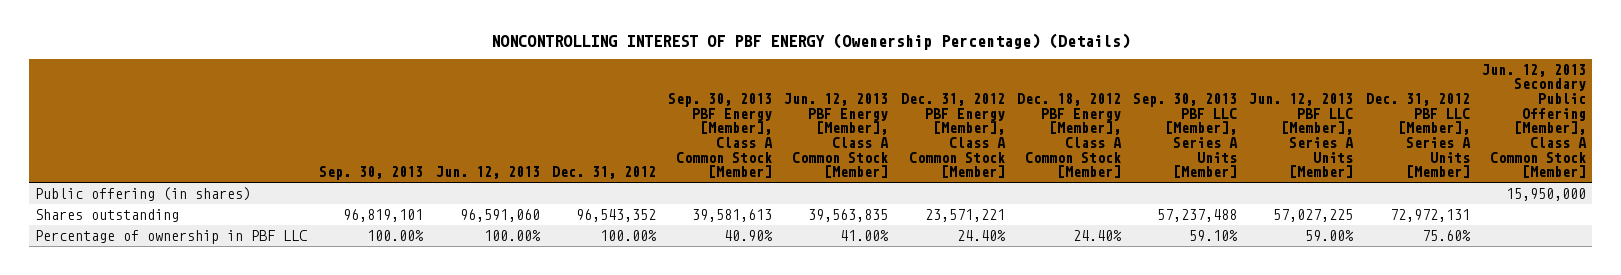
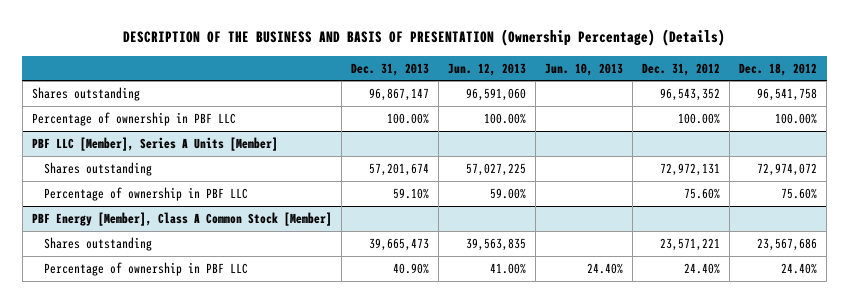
[490,33,1130,51] NONCONTROLLING INTEREST OF PBF ENERGY (Owenership Percentage) (Details) -> [123,29,726,47] DESCRIPTION OF THE BUSINESS AND BASIS OF PRESENTATION (Ownership Percentage) (Details)
[319,166,424,181] Sep. 30, 2013 -> none
[668,93,774,179] Sep. 30, 2013 PBF Energy [Member], Class A Common Stock [Member] -> none
[784,93,890,179] Jun. 12, 2013 PBF Energy [Member], Class A Common Stock [Member] -> none
[900,93,1006,179] Dec. 31, 2012 PBF Energy [Member], Class A Common Stock [Member] -> none
[1016,93,1122,179] Dec. 18, 2012 PBF Energy [Member], Class A Common Stock [Member] -> none
[1133,93,1239,179] Sep. 30, 2013 PBF LLC [Member], Series A Units [Member] -> none
[1249,93,1355,179] Jun. 12, 2013 PBF LLC [Member], Series A Units [Member] -> none
[1365,93,1471,179] Dec. 31, 2012 PBF LLC [Member], Series A Units [Member] -> none
[1481,63,1587,179] Jun. 12, 2013 Secondary Public Offering [Member], Class A Common Stock [Member] -> none
none -> [350,62,429,76] Dec. 31, 2013
none -> [545,62,624,76] Jun. 10, 2013
none -> [739,62,818,76] Dec. 18, 2012
[35,186,252,201] Public offering (in shares) -> none
none -> [31,136,278,151] PBF LLC [Member], Series A Units [Member]
none -> [43,161,152,176] Shares outstanding
none -> [43,186,248,201] Percentage of ownership in PBF LLC
none -> [31,211,332,226] PBF Energy [Member], Class A Common Stock [Member]
none -> [43,236,152,251] Shares outstanding
none -> [43,261,248,276] Percentage of ownership in PBF LLC

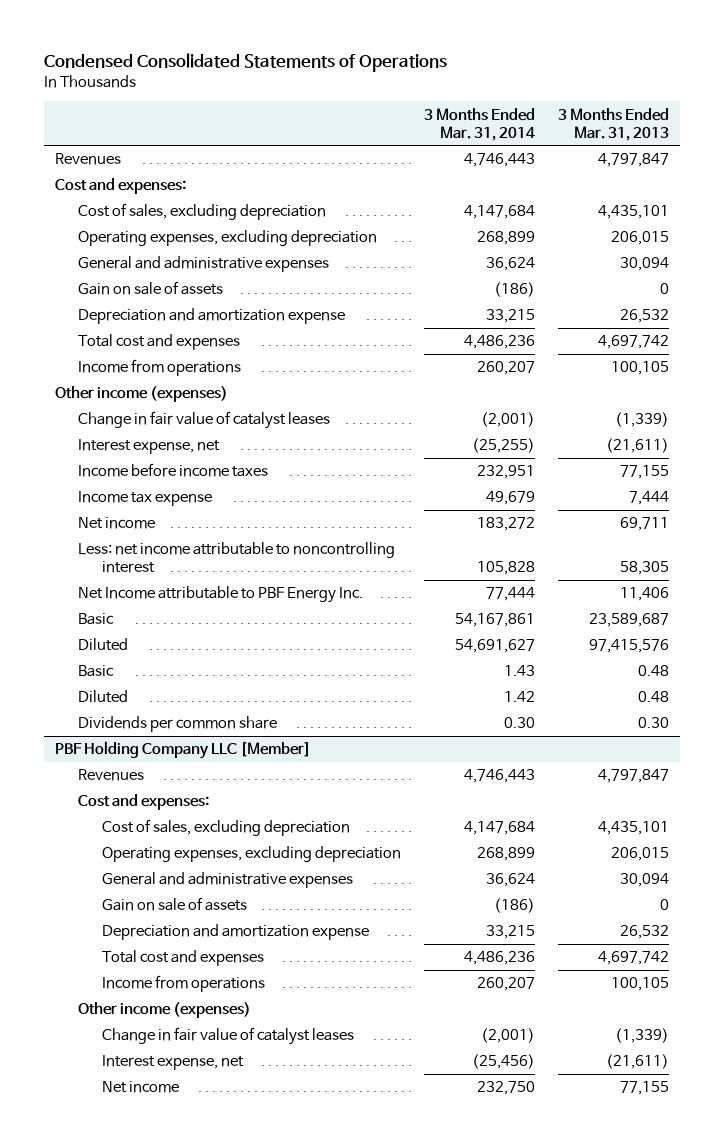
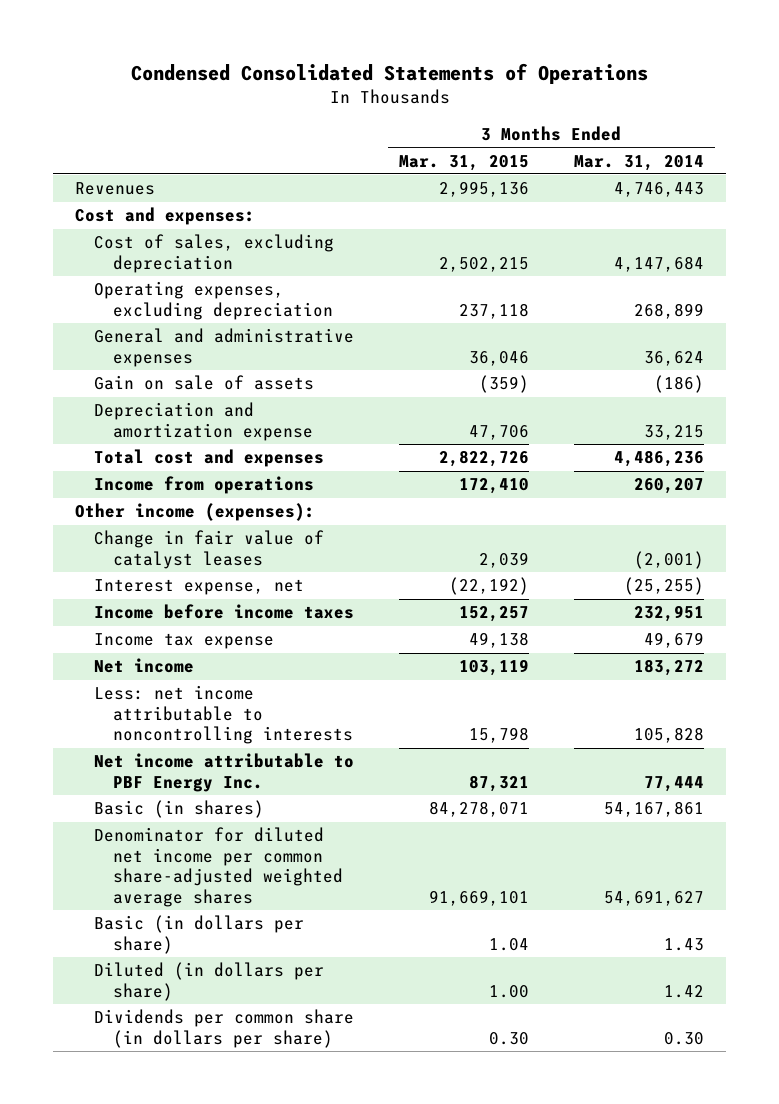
[557,107,669,141] 3 Months Ended Mar. 31, 2013 -> none
none -> [399,154,530,171] Mar. 31, 2015
[55,386,229,403] Other income (expenses) -> [75,503,316,522] Other income (expenses):
[55,741,312,760] PBF Holding Company LLC [Member] -> none
[78,769,145,782] Revenues -> none
[78,794,210,811] Cost and expenses: -> none
[101,819,350,837] Cost of sales, excluding depreciation -> none
[101,846,401,863] Operating expenses, excluding depreciation -> none
[101,872,353,889] General and administrative expenses -> none
[101,897,247,912] Gain on sale of assets -> none
[101,924,369,941] Depreciation and amortization expense -> none
[101,950,264,967] Total cost and expenses -> none
[101,975,265,993] Income from operations -> none
[78,1002,252,1019] Other income (expenses) -> none
[101,1027,354,1046] Change in fair value of catalyst leases -> none
[101,1055,244,1071] Interest expense, net -> none
[101,1081,179,1094] Net income -> none
[78,542,396,574] Less: net income attributable to noncontrolling interest -> [94,685,354,745] Less: net income attributable to noncontrolling interests
[78,586,364,604] Net Income attributable to PBF Energy Inc. -> [94,753,355,792] Net income attributable to PBF Energy Inc.
[78,613,115,626] Basic -> [94,800,265,819] Basic (in shares)
[78,638,129,652] Diluted -> [94,827,344,907] Denominator for diluted net income per common share-adjusted weighted average shares
[78,665,115,678] Basic -> [94,915,305,954] Basic (in dollars per share)
[78,690,129,704] Diluted -> [94,962,325,1001] Diluted (in dollars per share)
[78,716,278,733] Dividends per common share -> [94,1009,355,1048] Dividends per common share (in dollars per share)

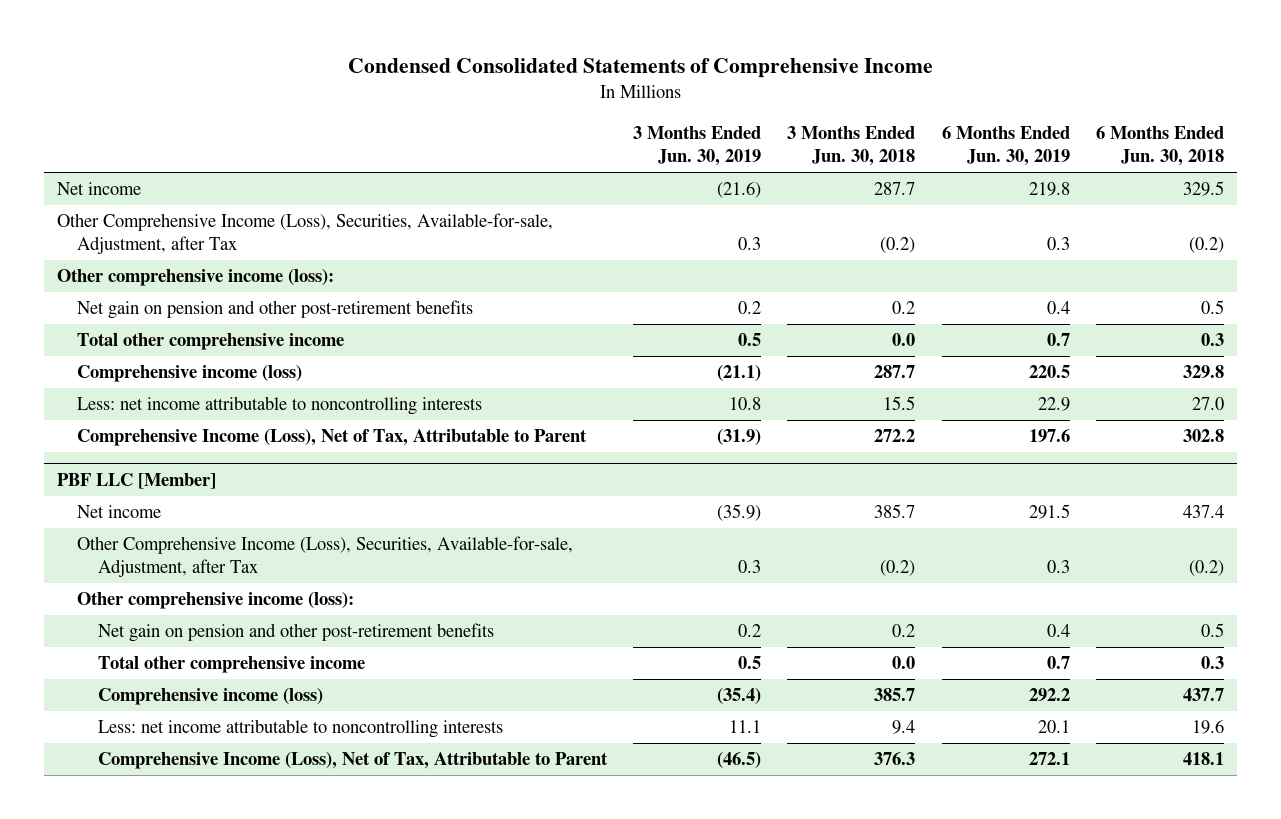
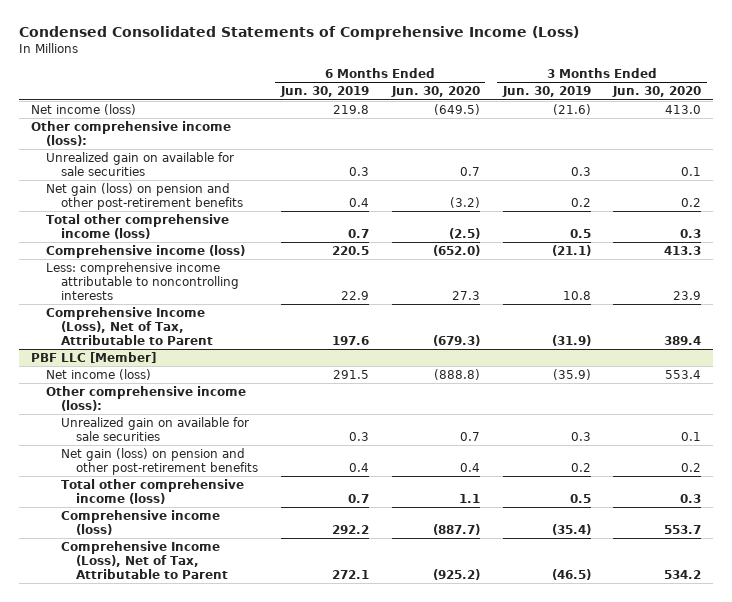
[347,58,933,79] Condensed Consolidated Statements of Comprehensive Income -> [19,26,580,41] Condensed Consolidated Statements of Comprehensive Income (Loss)
[787,126,916,167] 3 Months Ended Jun. 30, 2018 -> none
[1095,126,1224,167] 6 Months Ended Jun. 30, 2018 -> none
none -> [390,86,480,98] Jun. 30, 2020
none -> [612,86,702,98] Jun. 30, 2020
[57,213,554,255] Other Comprehensive Income (Loss), Securities, Available-for-sale, Adjustment, after Tax -> none
[57,182,142,196] Net income -> [30,103,136,115] Net income (loss)
none -> [45,151,234,176] Unrealized gain on available for sale securities
[77,300,474,320] Net gain on pension and other post-retirement benefits -> [45,182,243,210] Net gain (loss) on pension and other post-retirement benefits
[77,333,345,351] Total other comprehensive income -> [45,213,229,239] Total other comprehensive income (loss)
[77,396,483,416] Less: net income attributable to noncontrolling interests -> [45,261,239,300] Less: comprehensive income attributable to noncontrolling interests
[77,536,574,578] Other Comprehensive Income (Loss), Securities, Available-for-sale, Adjustment, after Tax -> none
[77,505,162,519] Net income -> [45,368,151,380] Net income (loss)
none -> [60,416,249,441] Unrealized gain on available for sale securities
[97,623,494,643] Net gain on pension and other post-retirement benefits -> [60,447,258,475] Net gain (loss) on pension and other post-retirement benefits
[97,656,365,674] Total other comprehensive income -> [60,478,244,504] Total other comprehensive income (loss)
[97,719,503,739] Less: net income attributable to noncontrolling interests -> none

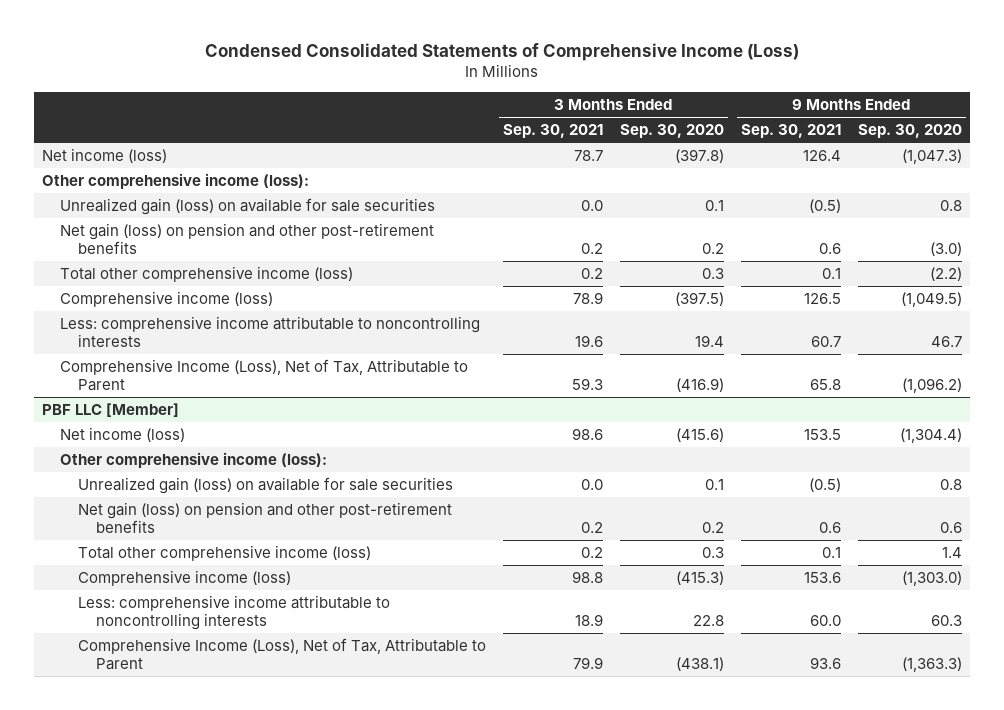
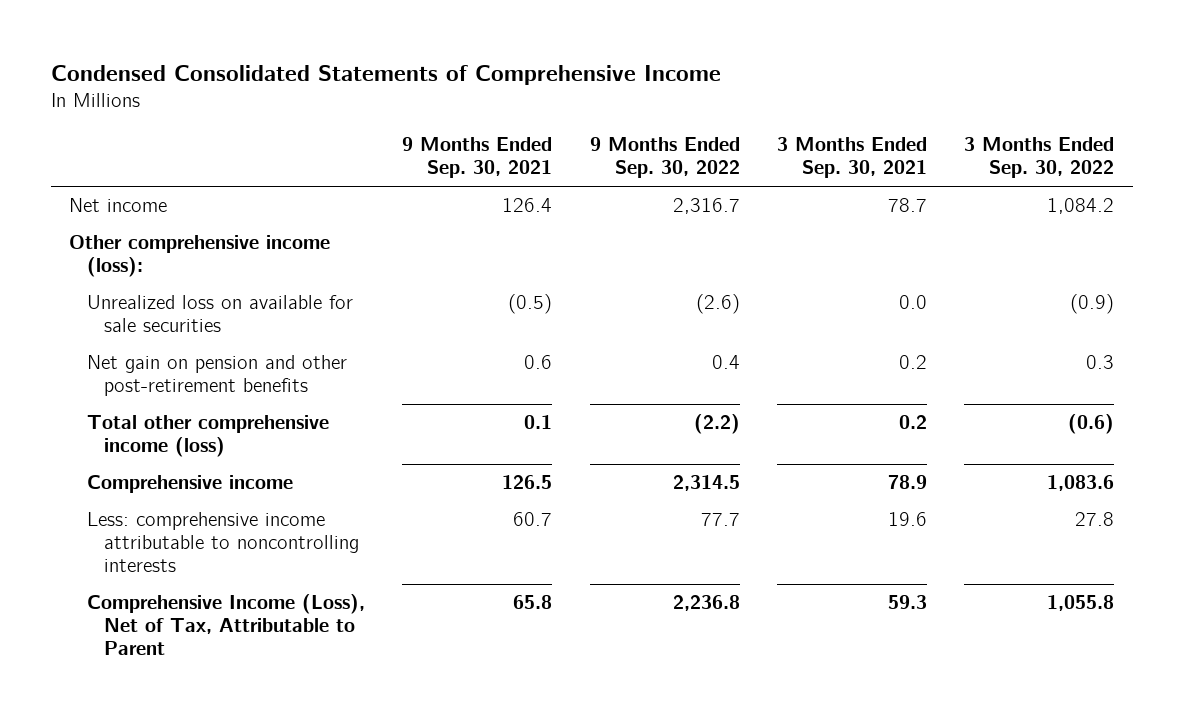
[204,42,799,61] Condensed Consolidated Statements of Comprehensive Income (Loss) -> [50,64,721,85] Condensed Consolidated Statements of Comprehensive Income
[619,124,724,139] Sep. 30, 2020 -> none
[857,124,962,139] Sep. 30, 2020 -> none
none -> [589,137,740,179] 9 Months Ended Sep. 30, 2022
none -> [964,137,1115,179] 3 Months Ended Sep. 30, 2022
[42,148,168,164] Net income (loss) -> [69,198,168,213] Net income
[60,198,436,216] Unrealized gain (loss) on available for sale securities -> [86,295,353,333] Unrealized loss on available for sale securities
[60,223,435,255] Net gain (loss) on pension and other post-retirement benefits -> [86,355,347,397] Net gain on pension and other post-retirement benefits
[60,291,274,308] Comprehensive income (loss) -> [86,475,293,494] Comprehensive income
[42,403,180,418] PBF LLC [Member] -> none
[60,427,186,443] Net income (loss) -> none
[60,452,328,469] Other comprehensive income (loss): -> none
[78,477,454,495] Unrealized gain (loss) on available for sale securities -> none
[78,502,453,534] Net gain (loss) on pension and other post-retirement benefits -> none
[78,545,372,562] Total other comprehensive income (loss) -> none
[78,570,292,587] Comprehensive income (loss) -> none
[78,595,391,631] Less: comprehensive income attributable to noncontrolling interests -> none
[78,638,487,671] Comprehensive Income (Loss), Net of Tax, Attributable to Parent -> none

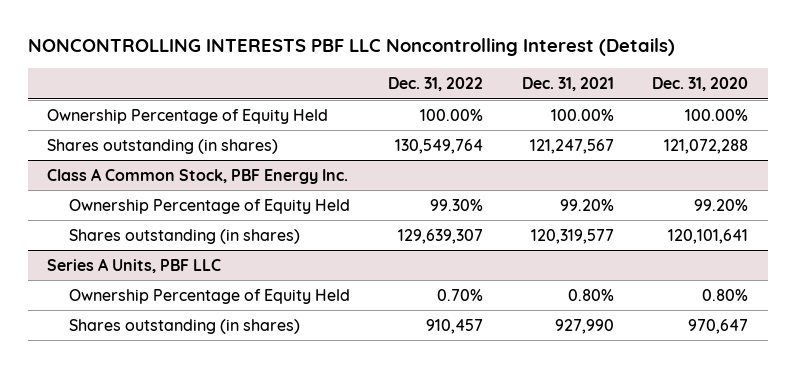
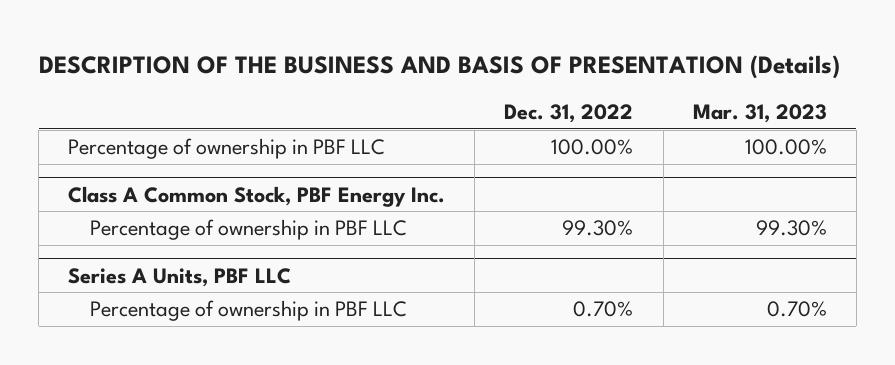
[27,38,675,57] NONCONTROLLING INTERESTS PBF LLC Noncontrolling Interest (Details) -> [38,54,840,79] DESCRIPTION OF THE BUSINESS AND BASIS OF PRESENTATION (Details)
[521,77,614,92] Dec. 31, 2021 -> none
[652,77,749,92] Dec. 31, 2020 -> none
none -> [692,103,827,123] Mar. 31, 2023
[46,138,278,154] Shares outstanding (in shares) -> none
[46,108,328,124] Ownership Percentage of Equity Held -> [68,138,386,160] Percentage of ownership in PBF LLC
[68,228,300,244] Shares outstanding (in shares) -> none
[68,198,350,214] Ownership Percentage of Equity Held -> [90,219,408,241] Percentage of ownership in PBF LLC
[68,318,300,334] Shares outstanding (in shares) -> none
[68,288,350,304] Ownership Percentage of Equity Held -> [90,300,408,322] Percentage of ownership in PBF LLC

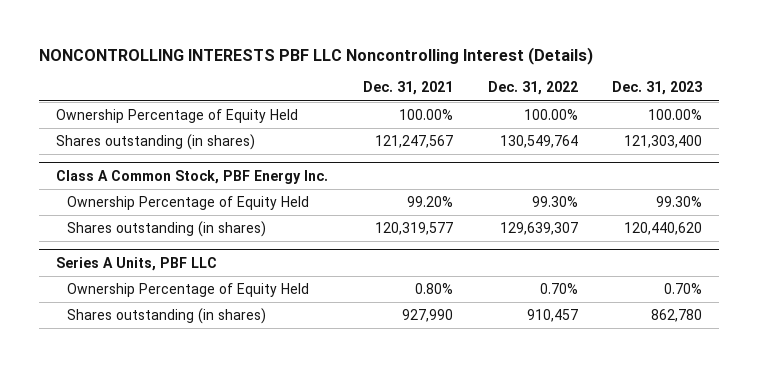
[38,54,840,79] DESCRIPTION OF THE BUSINESS AND BASIS OF PRESENTATION (Details) -> [38,46,593,65] NONCONTROLLING INTERESTS PBF LLC Noncontrolling Interest (Details)
[692,103,827,123] Mar. 31, 2023 -> none
none -> [362,81,453,96] Dec. 31, 2021
none -> [612,81,703,96] Dec. 31, 2023
[68,138,386,160] Percentage of ownership in PBF LLC -> [56,108,299,123] Ownership Percentage of Equity Held
none -> [56,133,256,150] Shares outstanding (in shares)
[90,219,408,241] Percentage of ownership in PBF LLC -> [67,195,310,210] Ownership Percentage of Equity Held
none -> [67,220,267,237] Shares outstanding (in shares)
[90,300,408,322] Percentage of ownership in PBF LLC -> [67,282,310,297] Ownership Percentage of Equity Held
none -> [67,307,267,324] Shares outstanding (in shares)

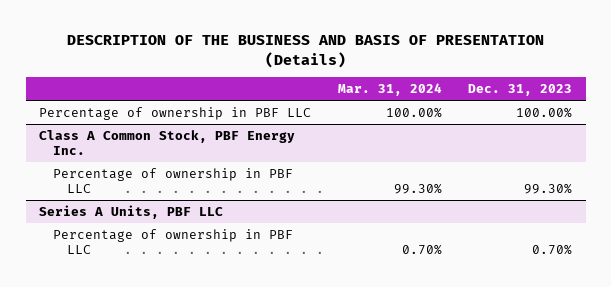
[38,46,593,65] NONCONTROLLING INTERESTS PBF LLC Noncontrolling Interest (Details) -> [66,35,544,68] DESCRIPTION OF THE BUSINESS AND BASIS OF PRESENTATION (Details)
[362,81,453,96] Dec. 31, 2021 -> none
[487,81,578,96] Dec. 31, 2022 -> none
none -> [337,83,442,97] Mar. 31, 2024
[56,133,256,150] Shares outstanding (in shares) -> none
[56,108,299,123] Ownership Percentage of Equity Held -> [39,106,312,120] Percentage of ownership in PBF LLC
[67,220,267,237] Shares outstanding (in shares) -> none
[67,195,310,210] Ownership Percentage of Equity Held -> [53,167,294,194] Percentage of ownership in PBF LLC
[67,307,267,324] Shares outstanding (in shares) -> none
[67,282,310,297] Ownership Percentage of Equity Held -> [53,228,294,255] Percentage of ownership in PBF LLC

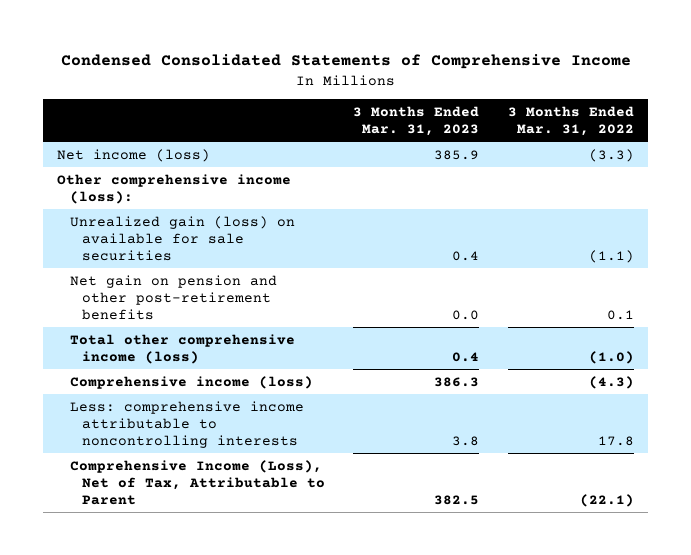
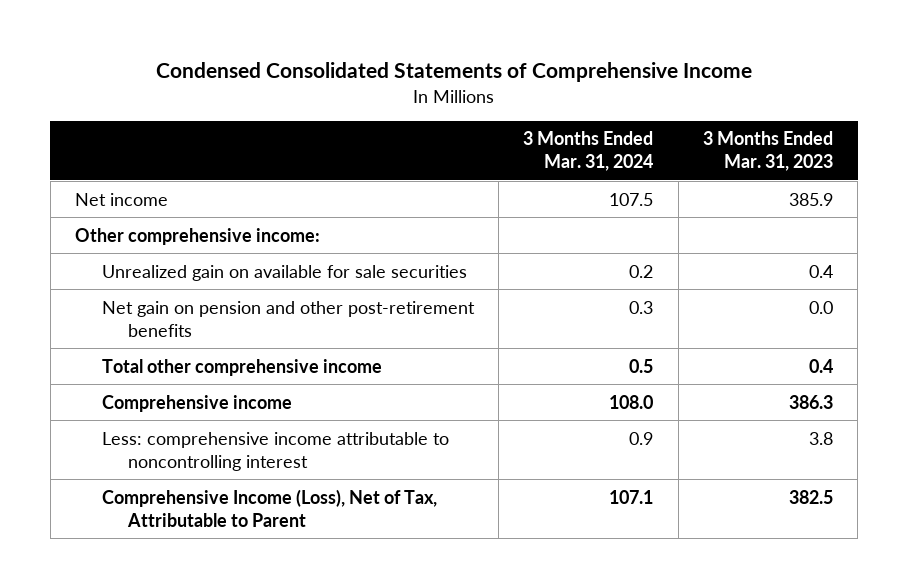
[507,106,634,137] 3 Months Ended Mar. 31, 2022 -> none
none -> [523,131,654,172] 3 Months Ended Mar. 31, 2024
[57,148,211,162] Net income (loss) -> [75,192,169,206] Net income
[57,173,292,204] Other comprehensive income (loss): -> [75,227,321,245] Other comprehensive income:
[69,215,295,261] Unrealized gain (loss) on available for sale securities -> [101,264,467,281] Unrealized gain on available for sale securities
[69,333,295,364] Total other comprehensive income (loss) -> [101,358,382,376] Total other comprehensive income
[69,375,313,389] Comprehensive income (loss) -> [101,394,292,412] Comprehensive income
[69,400,304,448] Less: comprehensive income attributable to noncontrolling interests -> [101,431,449,471] Less: comprehensive income attributable to noncontrolling interest

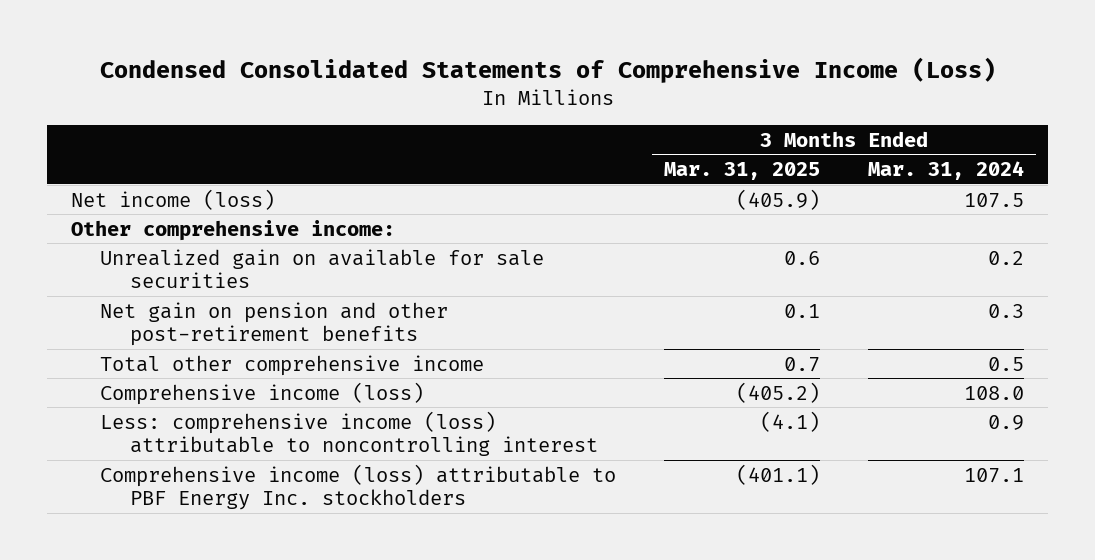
[156,62,753,83] Condensed Consolidated Statements of Comprehensive Income -> [99,57,996,84] Condensed Consolidated Statements of Comprehensive Income (Loss)
[703,131,834,172] 3 Months Ended Mar. 31, 2023 -> none
none -> [664,161,821,180] Mar. 31, 2025
[75,192,169,206] Net income -> [70,188,275,210] Net income (loss)
[101,394,292,412] Comprehensive income -> [100,381,425,405] Comprehensive income (loss)
[101,431,449,471] Less: comprehensive income attributable to noncontrolling interest -> [100,410,598,457] Less: comprehensive income (loss) attributable to noncontrolling interest
[101,488,437,527] Comprehensive Income (Loss), Net of Tax, Attributable to Parent -> [100,463,617,511] Comprehensive income (loss) attributable to PBF Energy Inc. stockholders

